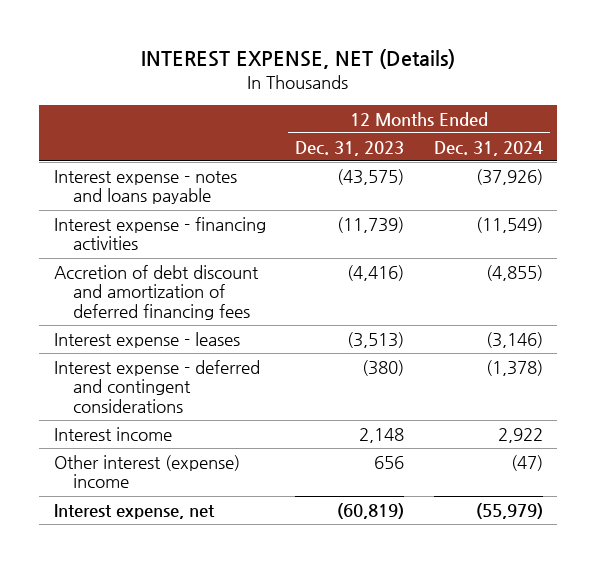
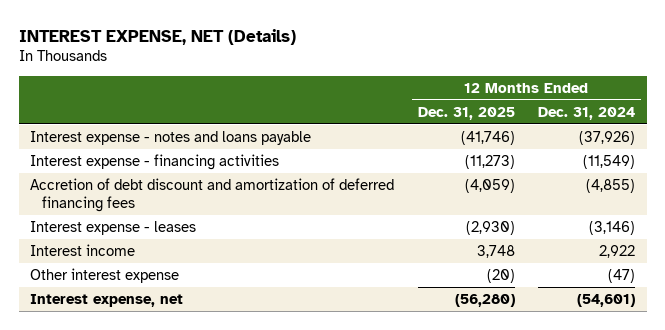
[295,140,405,156] Dec. 31, 2023 -> none
none -> [417,106,515,120] Dec. 31, 2025
[53,359,260,414] Interest expense - deferred and contingent considerations -> none
[53,454,240,489] Other interest (expense) income -> [30,267,180,283] Other interest expense
[475,502,543,519] (55,979) -> [576,293,635,307] (54,601)

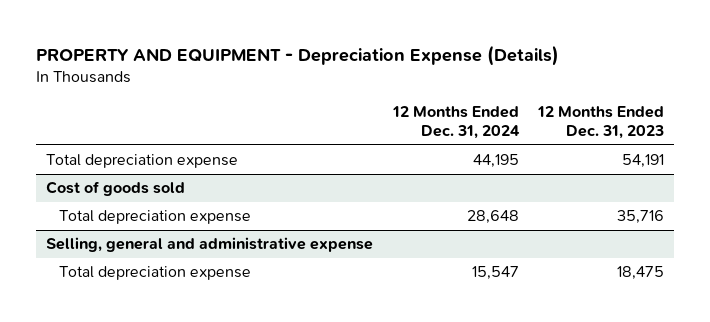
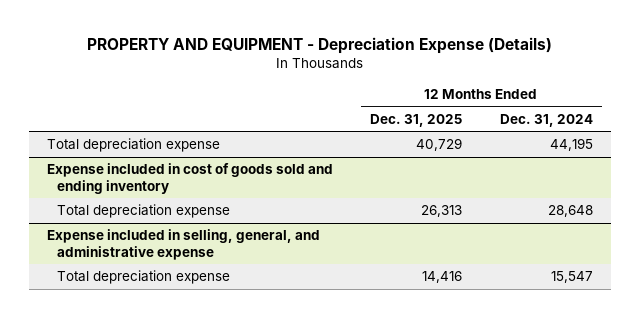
[537,106,665,140] 12 Months Ended Dec. 31, 2023 -> none
none -> [370,113,463,127] Dec. 31, 2025
[46,181,186,197] Cost of goods sold -> [47,163,334,194] Expense included in cost of goods sold and ending inventory
[46,237,374,253] Selling, general and administrative expense -> [47,229,321,260] Expense included in selling, general, and administrative expense

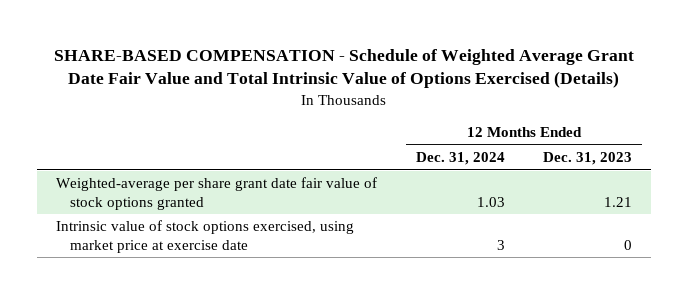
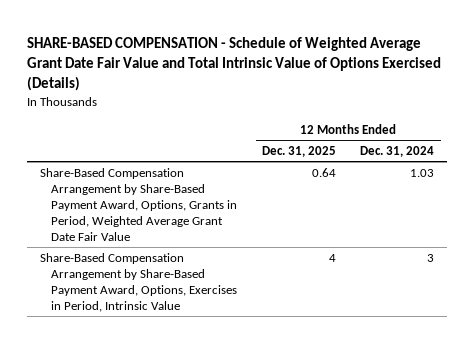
[543,152,633,166] Dec. 31, 2023 -> none
none -> [261,146,336,158] Dec. 31, 2025
[56,177,378,210] Weighted-average per share grant date fair value of stock options granted -> [39,167,238,242] Share-Based Compensation Arrangement by Share-Based Payment Award, Options, Grants in Period, Weighted Average Grant Date Fair Value
[56,220,355,253] Intrinsic value of stock options exercised, using market price at exercise date -> [39,252,238,312] Share-Based Compensation Arrangement by Share-Based Payment Award, Options, Exercises in Period, Intrinsic Value

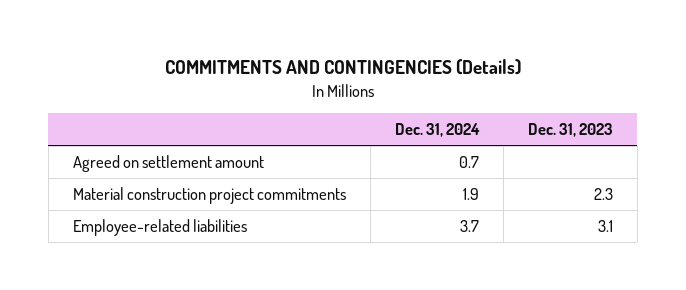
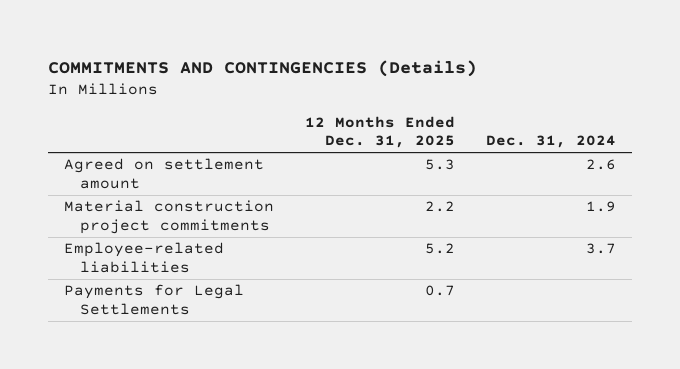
[527,123,613,138] Dec. 31, 2023 -> none
none -> [304,115,455,149] 12 Months Ended Dec. 31, 2025
[458,156,479,169] 0.7 -> [586,159,617,171] 2.6
none -> [63,284,244,315] Payments for Legal Settlements

